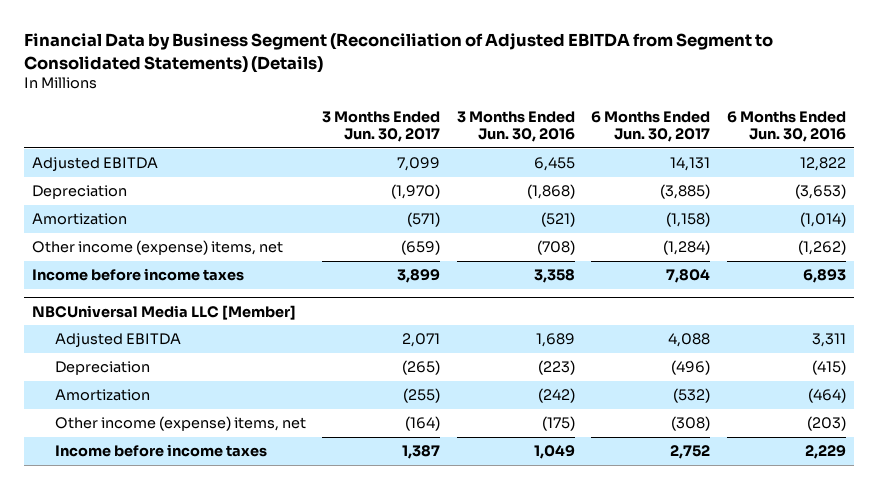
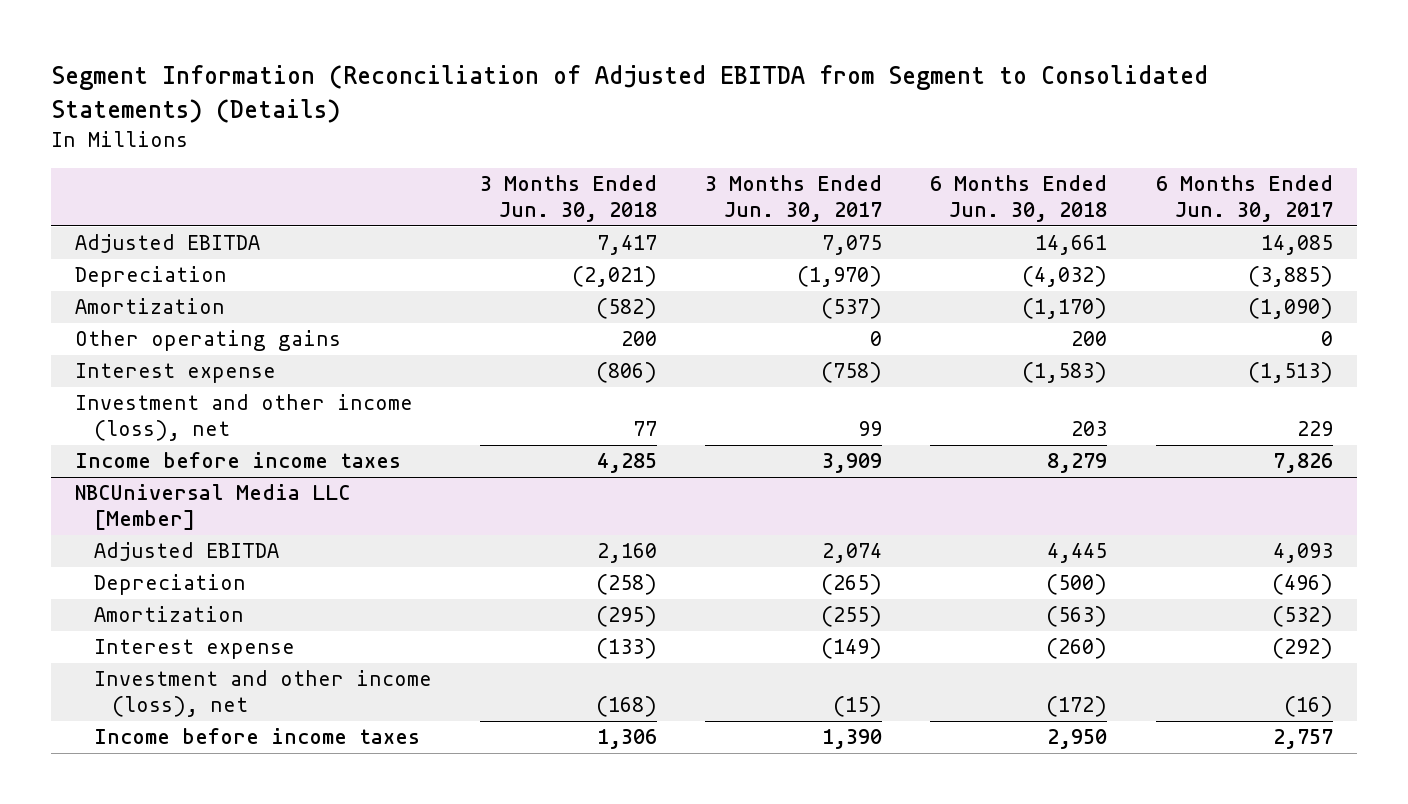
[23,33,773,73] Financial Data by Business Segment (Reconciliation of Adjusted EBITDA from Segment to Consolidated Statements) (Details) -> [51,65,1209,123] Segment Information (Reconciliation of Adjusted EBITDA from Segment to Consolidated Statements) (Details)
[456,110,575,143] 3 Months Ended Jun. 30, 2016 -> none
[726,110,846,143] 6 Months Ended Jun. 30, 2016 -> none
none -> [479,175,657,223] 3 Months Ended Jun. 30, 2018
none -> [930,175,1108,223] 6 Months Ended Jun. 30, 2018
[397,157,441,172] 7,099 -> [822,235,883,256] 7,075
[670,157,711,172] 14,131 -> [1260,235,1333,256] 14,085
[407,212,441,228] (571) -> [821,298,883,320] (537)
[666,212,711,228] (1,158) -> [1247,298,1333,320] (1,090)
none -> [75,330,342,352] Other operating gains
none -> [75,363,277,384] Interest expense
[31,240,283,256] Other income (expense) items, net -> [75,394,414,442] Investment and other income (loss), net
[401,240,441,256] (659) -> [858,421,883,437] 99
[663,240,711,256] (1,284) -> [1296,421,1333,437] 229
[397,269,441,284] 3,899 -> [822,453,883,474] 3,909
[666,269,711,284] 7,804 -> [1272,453,1333,474] 7,826
[402,333,441,348] 2,071 -> [822,543,883,564] 2,074
[668,333,711,348] 4,088 -> [1272,543,1333,564] 4,093
none -> [93,639,295,660] Interest expense
[55,416,307,432] Other income (expense) items, net -> [93,670,432,718] Investment and other income (loss), net
[405,416,441,432] (164) -> [833,696,883,718] (15)
[671,416,711,432] (308) -> [1283,696,1333,718] (16)
[402,445,441,460] 1,387 -> [822,729,883,750] 1,390
[670,445,711,460] 2,752 -> [1272,729,1333,750] 2,757

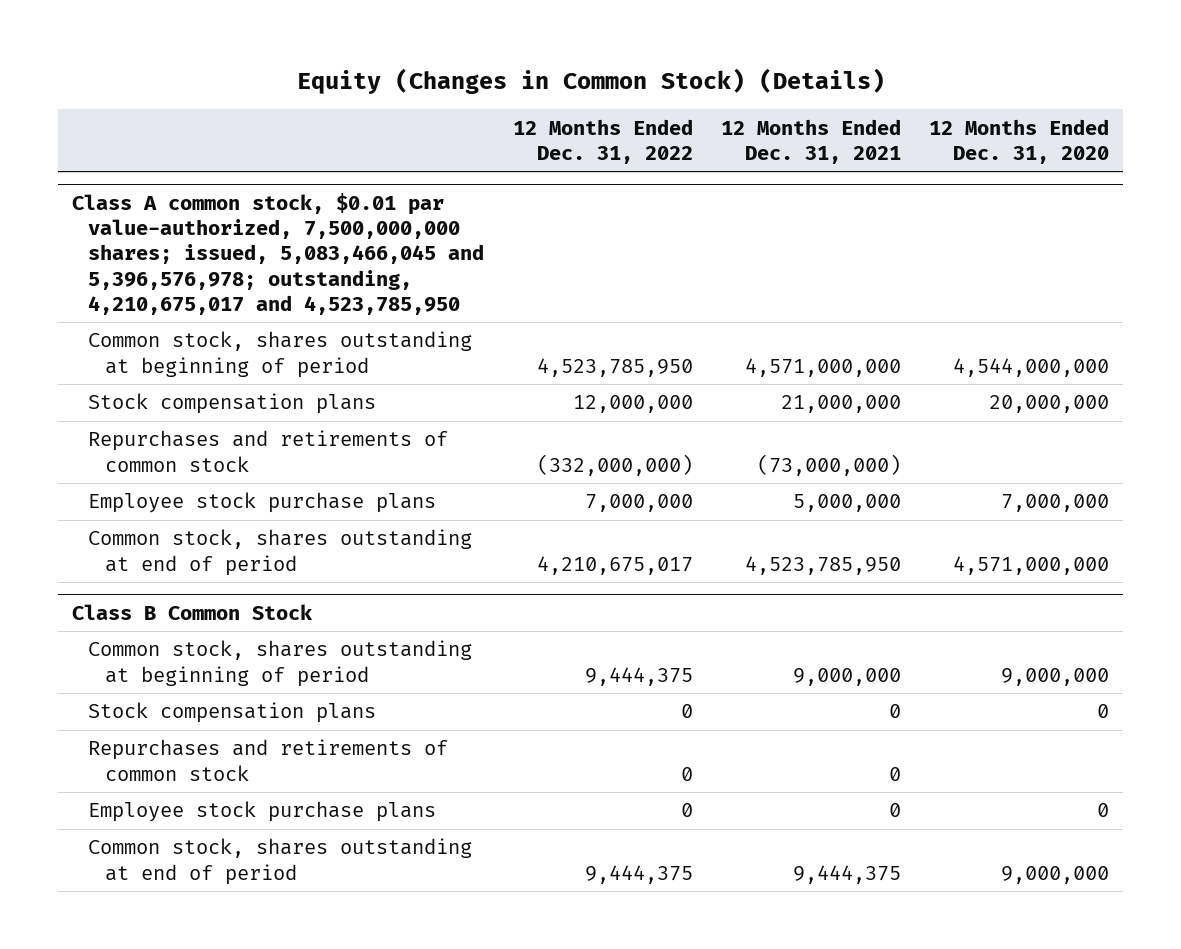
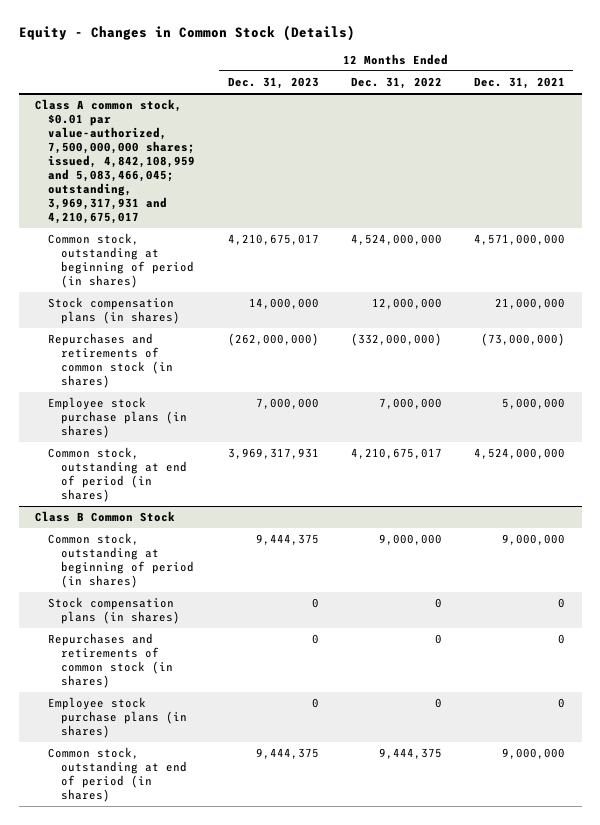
[296,68,885,95] Equity (Changes in Common Stock) (Details) -> [18,25,355,42] Equity - Changes in Common Stock (Details)
[928,118,1109,164] 12 Months Ended Dec. 31, 2020 -> none
none -> [227,77,319,90] Dec. 31, 2023
[72,192,485,316] Class A common stock, $0.01 par value-authorized, 7,500,000,000 shares; issued, 5,083,466,045 and 5,396,576,978; outstanding, 4,210,675,017 and 4,523,785,950 -> [35,99,196,225] Class A common stock, $0.01 par value-authorized, 7,500,000,000 shares; issued, 4,842,108,959 and 5,083,466,045; outstanding, 3,969,317,931 and 4,210,675,017
[88,331,473,378] Common stock, shares outstanding at beginning of period -> [48,233,195,289] Common stock, outstanding at beginning of period (in shares)
[536,357,693,377] 4,523,785,950 -> [350,234,442,246] 4,524,000,000
[88,393,377,415] Stock compensation plans -> [48,297,181,325] Stock compensation plans (in shares)
[88,430,449,472] Repurchases and retirements of common stock -> [48,333,174,389] Repurchases and retirements of common stock (in shares)
[88,492,437,514] Employee stock purchase plans -> [48,397,188,439] Employee stock purchase plans (in shares)
[88,529,473,576] Common stock, shares outstanding at end of period -> [48,447,188,503] Common stock, outstanding at end of period (in shares)
[744,555,901,575] 4,523,785,950 -> [474,448,566,460] 4,524,000,000
[88,640,473,687] Common stock, shares outstanding at beginning of period -> [48,533,195,589] Common stock, outstanding at beginning of period (in shares)
[584,666,693,686] 9,444,375 -> [378,534,442,546] 9,000,000
[88,702,377,724] Stock compensation plans -> [48,597,181,625] Stock compensation plans (in shares)
[88,739,449,781] Repurchases and retirements of common stock -> [48,633,174,689] Repurchases and retirements of common stock (in shares)
[88,801,437,823] Employee stock purchase plans -> [48,697,188,739] Employee stock purchase plans (in shares)
[88,838,473,885] Common stock, shares outstanding at end of period -> [48,747,188,803] Common stock, outstanding at end of period (in shares)
[792,864,901,884] 9,444,375 -> [502,748,566,760] 9,000,000

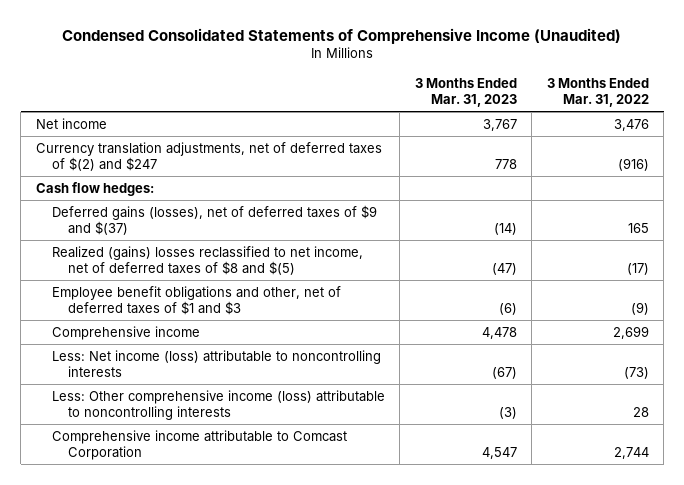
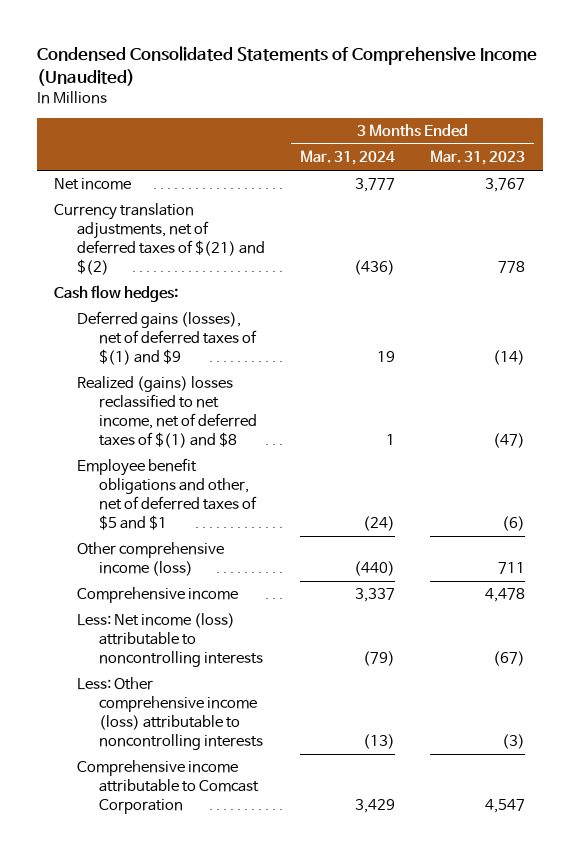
[546,78,649,108] 3 Months Ended Mar. 31, 2022 -> none
none -> [300,150,396,166] Mar. 31, 2024
[35,141,382,171] Currency translation adjustments, net of deferred taxes of $(2) and $247 -> [54,203,265,276] Currency translation adjustments, net of deferred taxes of $(21) and $(2)
[51,204,377,235] Deferred gains (losses), net of deferred taxes of $9 and $(37) -> [76,311,258,366] Deferred gains (losses), net of deferred taxes of $(1) and $9
[51,245,363,275] Realized (gains) losses reclassified to net income, net of deferred taxes of $8 and $(5) -> [76,376,258,449] Realized (gains) losses reclassified to net income, net of deferred taxes of $(1) and $8
[51,285,341,315] Employee benefit obligations and other, net of deferred taxes of $1 and $3 -> [76,458,258,531] Employee benefit obligations and other, net of deferred taxes of $5 and $1
none -> [76,542,224,577] Other comprehensive income (loss)

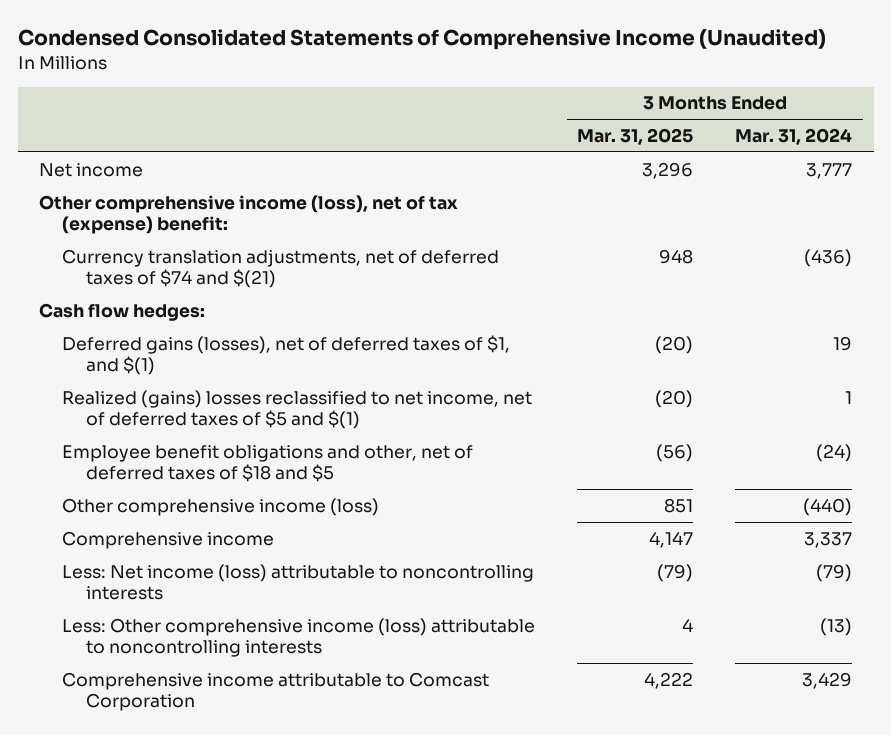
[430,150,526,166] Mar. 31, 2023 -> none
none -> [577,127,694,145] Mar. 31, 2025
none -> [38,194,458,235] Other comprehensive income (loss), net of tax (expense) benefit:
[54,203,265,276] Currency translation adjustments, net of deferred taxes of $(21) and $(2) -> [62,248,500,289] Currency translation adjustments, net of deferred taxes of $74 and $(21)
[76,311,258,366] Deferred gains (losses), net of deferred taxes of $(1) and $9 -> [62,334,511,376] Deferred gains (losses), net of deferred taxes of $1, and $(1)
[76,376,258,449] Realized (gains) losses reclassified to net income, net of deferred taxes of $(1) and $8 -> [62,389,533,430] Realized (gains) losses reclassified to net income, net of deferred taxes of $5 and $(1)
[76,458,258,531] Employee benefit obligations and other, net of deferred taxes of $5 and $1 -> [62,444,474,483] Employee benefit obligations and other, net of deferred taxes of $18 and $5

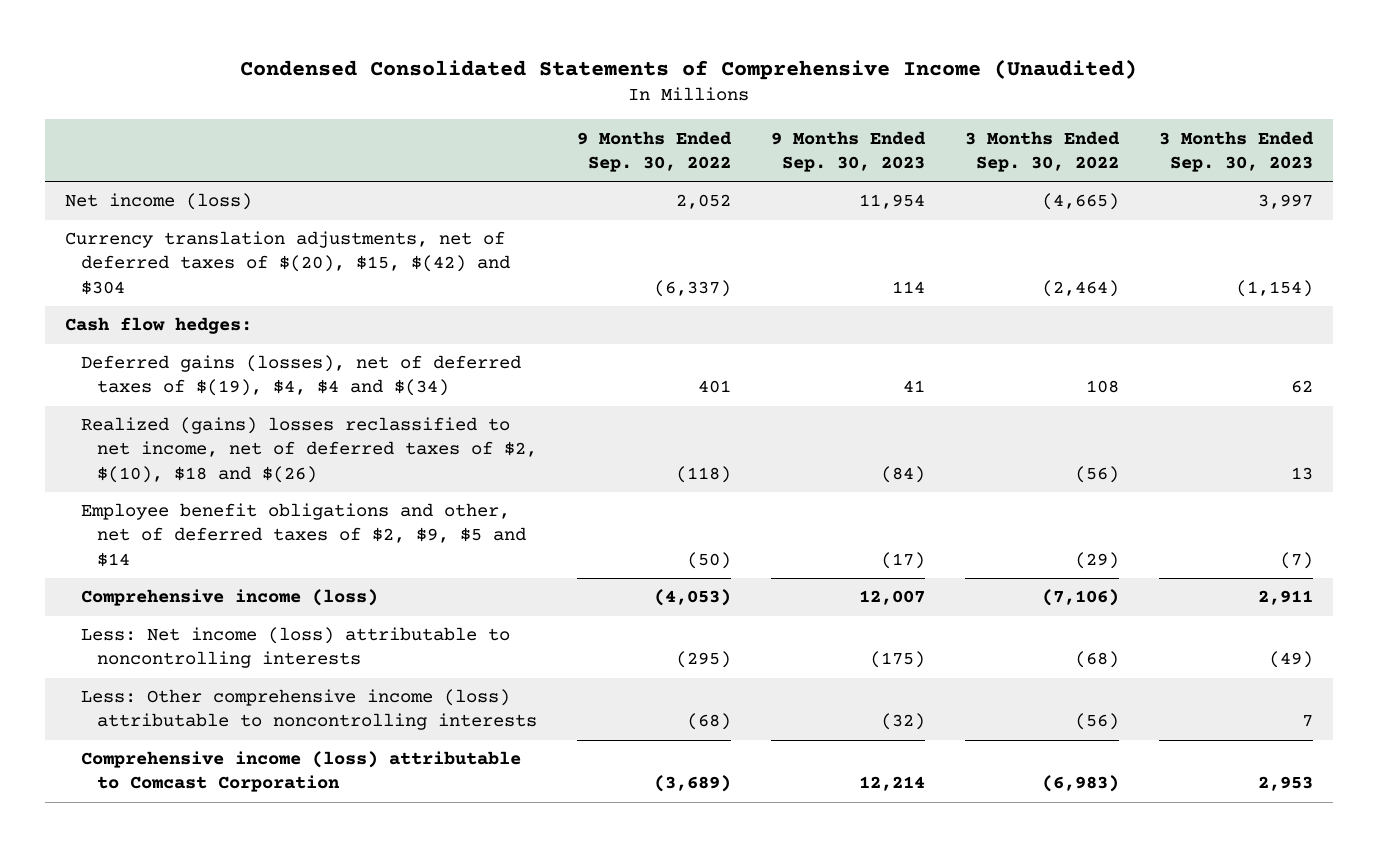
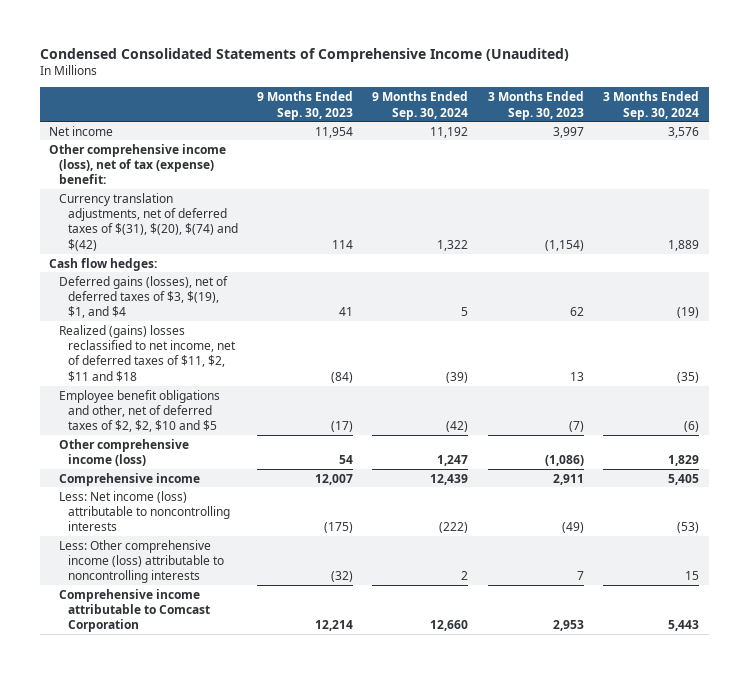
[576,130,732,172] 9 Months Ended Sep. 30, 2022 -> none
[964,130,1120,172] 3 Months Ended Sep. 30, 2022 -> none
none -> [372,91,469,120] 9 Months Ended Sep. 30, 2024
none -> [603,91,700,120] 3 Months Ended Sep. 30, 2024
[65,193,253,211] Net income (loss) -> [49,125,114,136] Net income
none -> [49,143,227,185] Other comprehensive income (loss), net of tax (expense) benefit:
[65,231,511,295] Currency translation adjustments, net of deferred taxes of $(20), $15, $(42) and $304 -> [58,192,238,251] Currency translation adjustments, net of deferred taxes of $(31), $(20), $(74) and $(42)
[81,355,522,397] Deferred gains (losses), net of deferred taxes of $(19), $4, $4 and $(34) -> [58,275,228,319] Deferred gains (losses), net of deferred taxes of $3, $(19), $1, and $4
[81,417,537,483] Realized (gains) losses reclassified to net income, net of deferred taxes of $2, $(10), $18 and $(26) -> [58,324,236,382] Realized (gains) losses reclassified to net income, net of deferred taxes of $11, $2, $11 and $18
[81,503,526,567] Employee benefit obligations and other, net of deferred taxes of $2, $9, $5 and $14 -> [58,389,220,433] Employee benefit obligations and other, net of deferred taxes of $2, $2, $10 and $5
none -> [58,438,189,467] Other comprehensive income (loss)
[81,589,379,607] Comprehensive income (loss) -> [58,472,200,486] Comprehensive income
[81,751,522,793] Comprehensive income (loss) attributable to Comcast Corporation -> [58,588,210,633] Comprehensive income attributable to Comcast Corporation

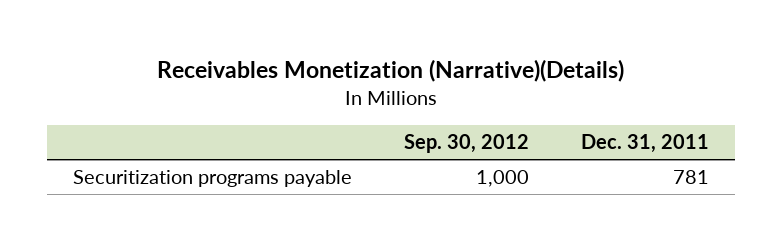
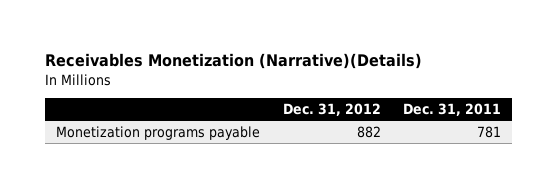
[403,134,529,154] Sep. 30, 2012 -> none
none -> [282,103,381,117] Dec. 31, 2012
[72,170,352,188] Securitization programs payable -> [56,125,261,140] Monetization programs payable

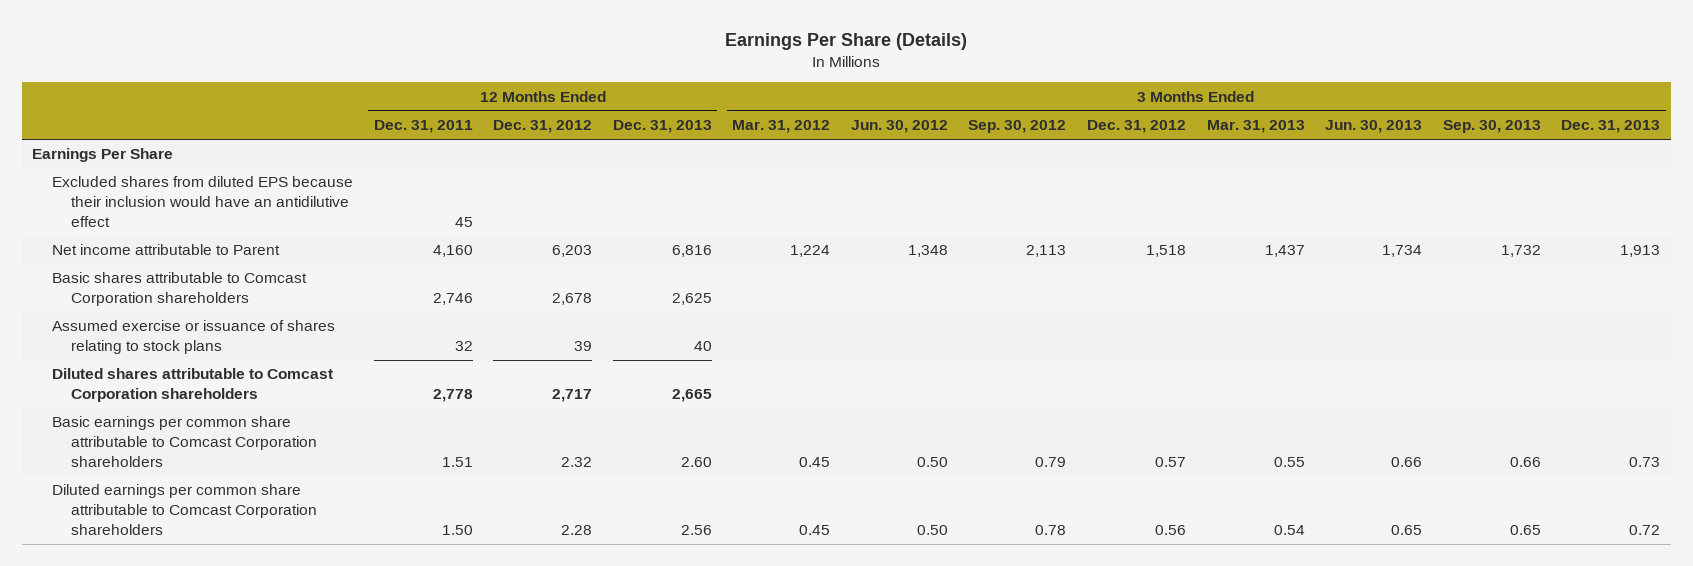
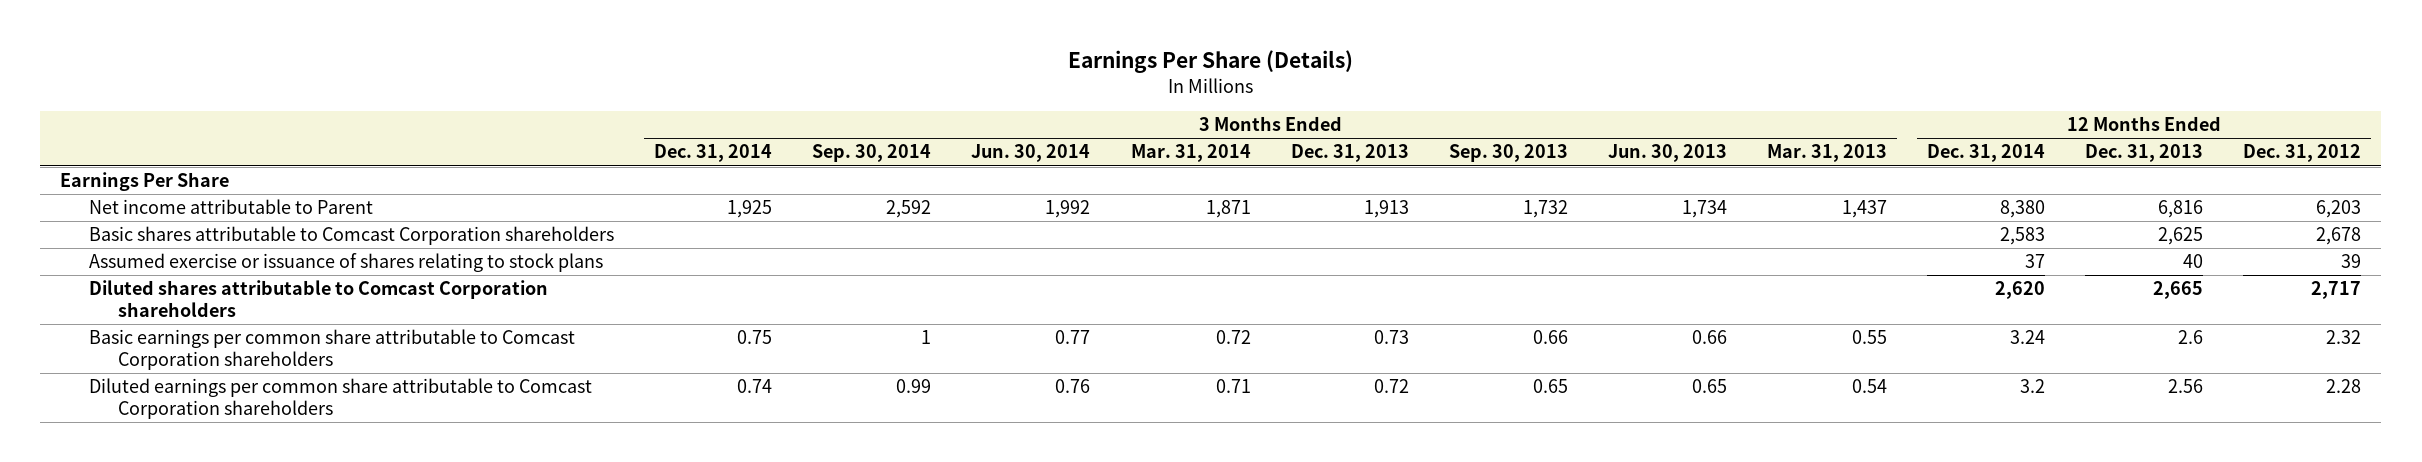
[373,120,473,134] Dec. 31, 2011 -> none
[732,120,831,134] Mar. 31, 2012 -> none
[850,120,948,134] Jun. 30, 2012 -> none
[968,120,1067,134] Sep. 30, 2012 -> none
[1087,120,1187,134] Dec. 31, 2012 -> none
none -> [654,144,773,163] Dec. 31, 2014
none -> [812,144,932,163] Sep. 30, 2014
none -> [971,144,1091,163] Jun. 30, 2014
none -> [1130,144,1251,163] Mar. 31, 2014
none -> [1927,144,2046,163] Dec. 31, 2014
[51,176,353,228] Excluded shares from diluted EPS because their inclusion would have an antidilutive effect -> none
[680,457,712,468] 2.60 -> [2178,330,2204,345] 2.6

